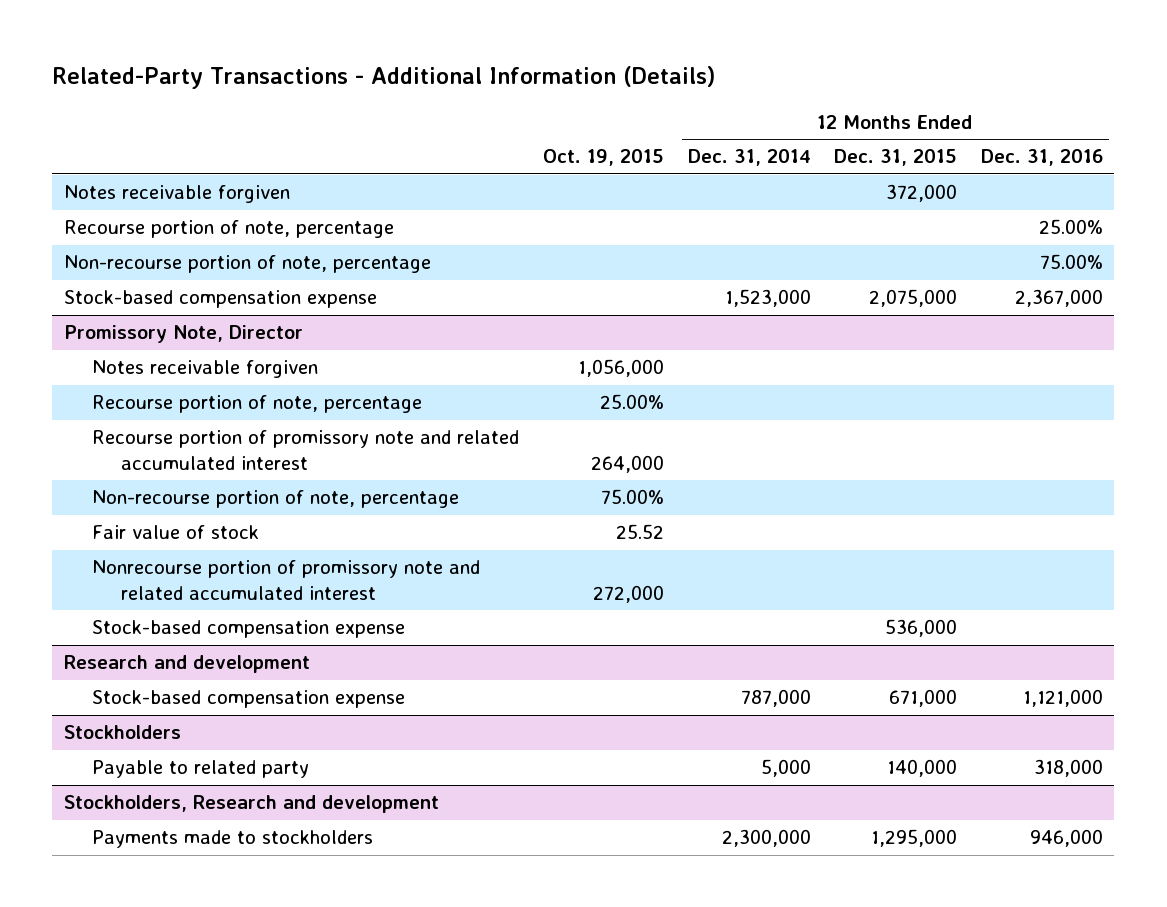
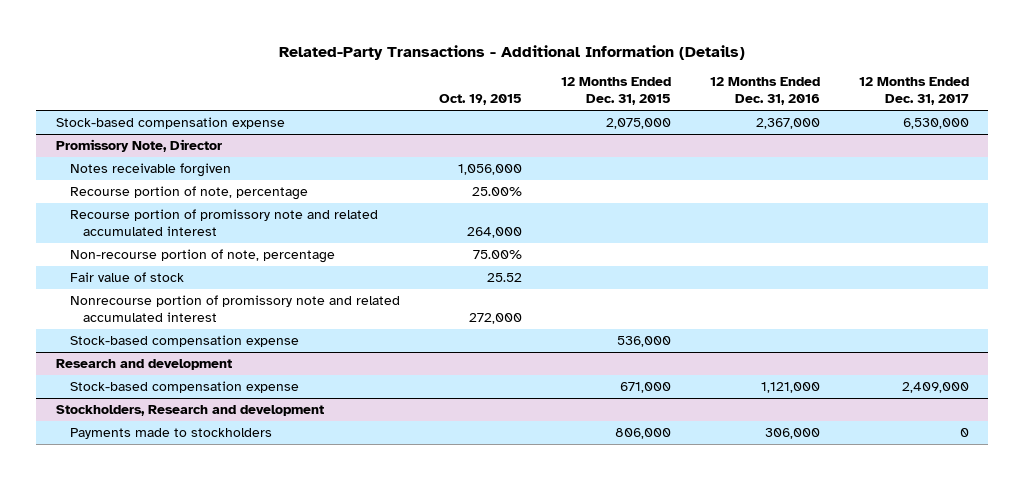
[687,149,811,167] Dec. 31, 2014 -> none
none -> [858,77,969,106] 12 Months Ended Dec. 31, 2017
[63,185,290,204] Notes receivable forgiven -> none
[63,220,394,239] Recourse portion of note, percentage -> none
[63,255,431,274] Non-recourse portion of note, percentage -> none
[63,725,181,740] Stockholders -> none
[92,760,310,779] Payable to related party -> none
[871,829,958,848] 1,295,000 -> [614,428,671,440] 806,000
[1029,829,1103,848] 946,000 -> [764,428,820,440] 306,000

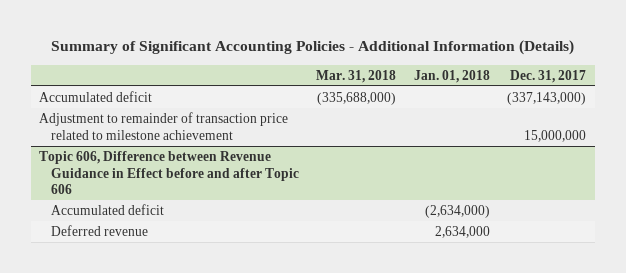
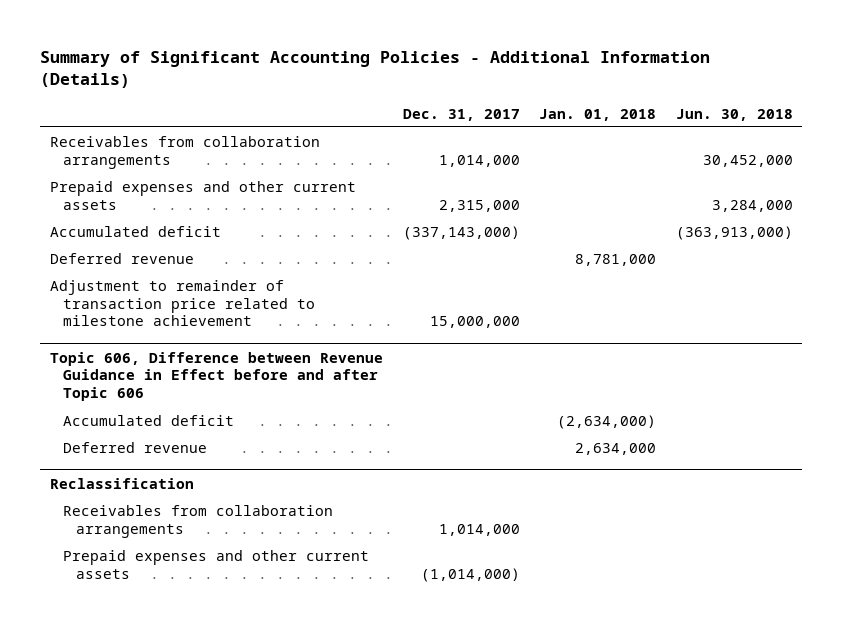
[316,69,397,83] Mar. 31, 2018 -> none
none -> [675,108,793,121] Jun. 30, 2018
none -> [49,135,320,169] Receivables from collaboration arrangements
none -> [49,180,356,210] Prepaid expenses and other current assets
none -> [49,252,194,264] Deferred revenue
none -> [49,477,194,489] Reclassification
none -> [63,504,334,538] Receivables from collaboration arrangements
none -> [63,549,370,579] Prepaid expenses and other current assets

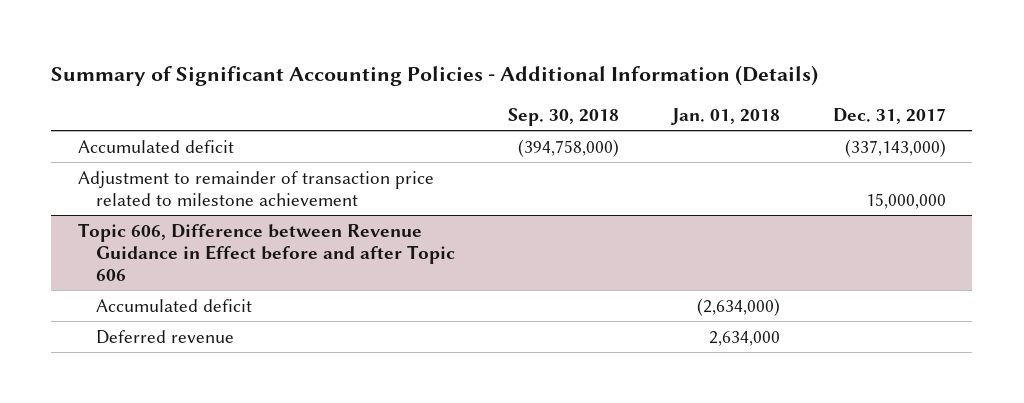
[675,108,793,121] Jun. 30, 2018 -> none
none -> [507,108,619,127] Sep. 30, 2018
[49,135,320,169] Receivables from collaboration arrangements -> none
[49,180,356,210] Prepaid expenses and other current assets -> none
[49,252,194,264] Deferred revenue -> none
[49,477,194,489] Reclassification -> none
[63,504,334,538] Receivables from collaboration arrangements -> none
[63,549,370,579] Prepaid expenses and other current assets -> none

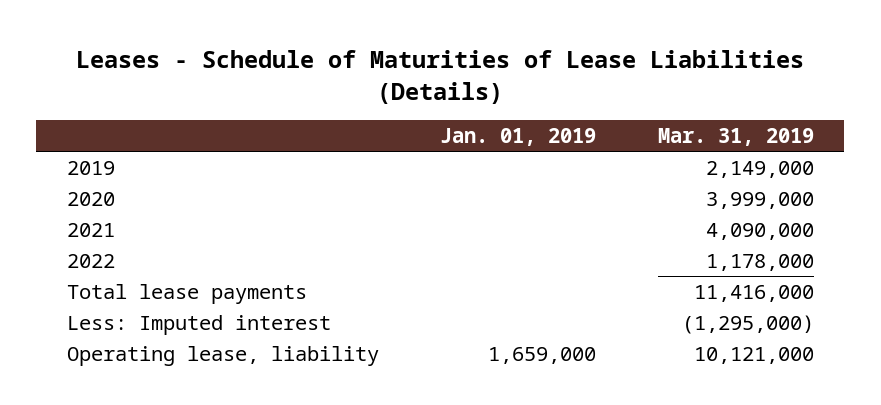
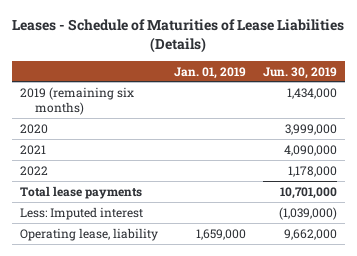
[657,128,814,147] Mar. 31, 2019 -> none
none -> [262,66,337,79] Jun. 30, 2019
[66,160,115,175] 2019 -> [19,86,134,115] 2019 (remaining six months)

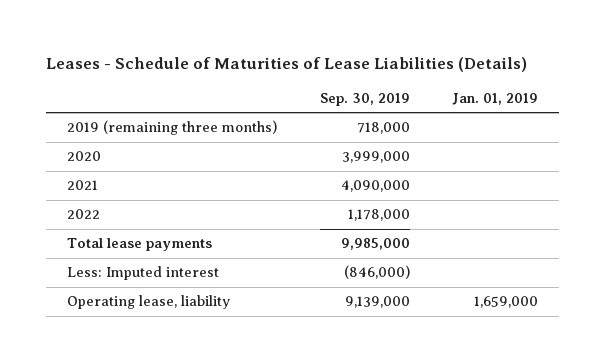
[262,66,337,79] Jun. 30, 2019 -> none
none -> [319,92,410,106] Sep. 30, 2019
[19,86,134,115] 2019 (remaining six months) -> [67,120,278,136] 2019 (remaining three months)

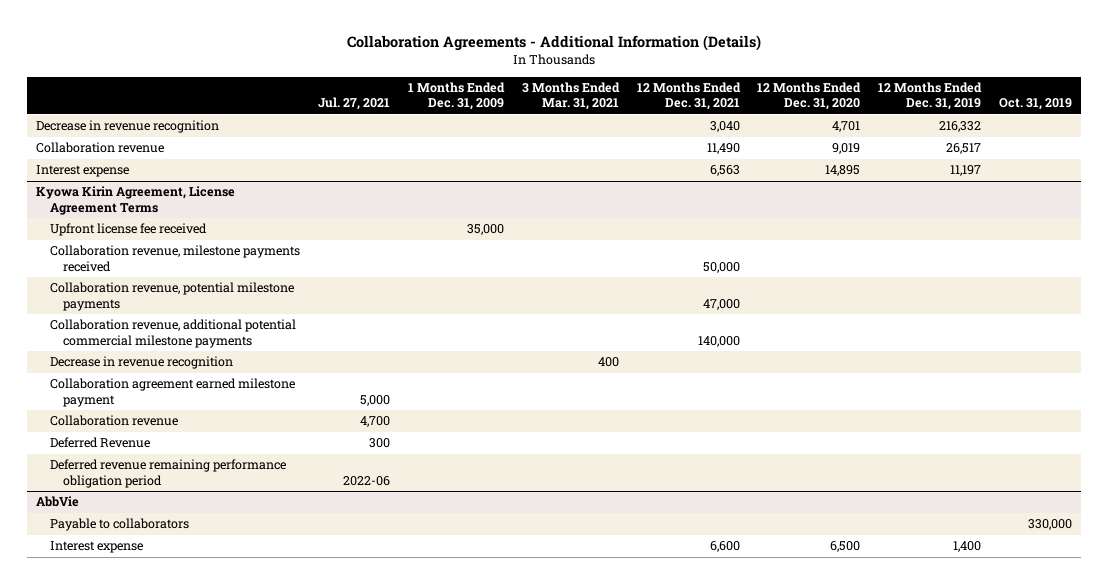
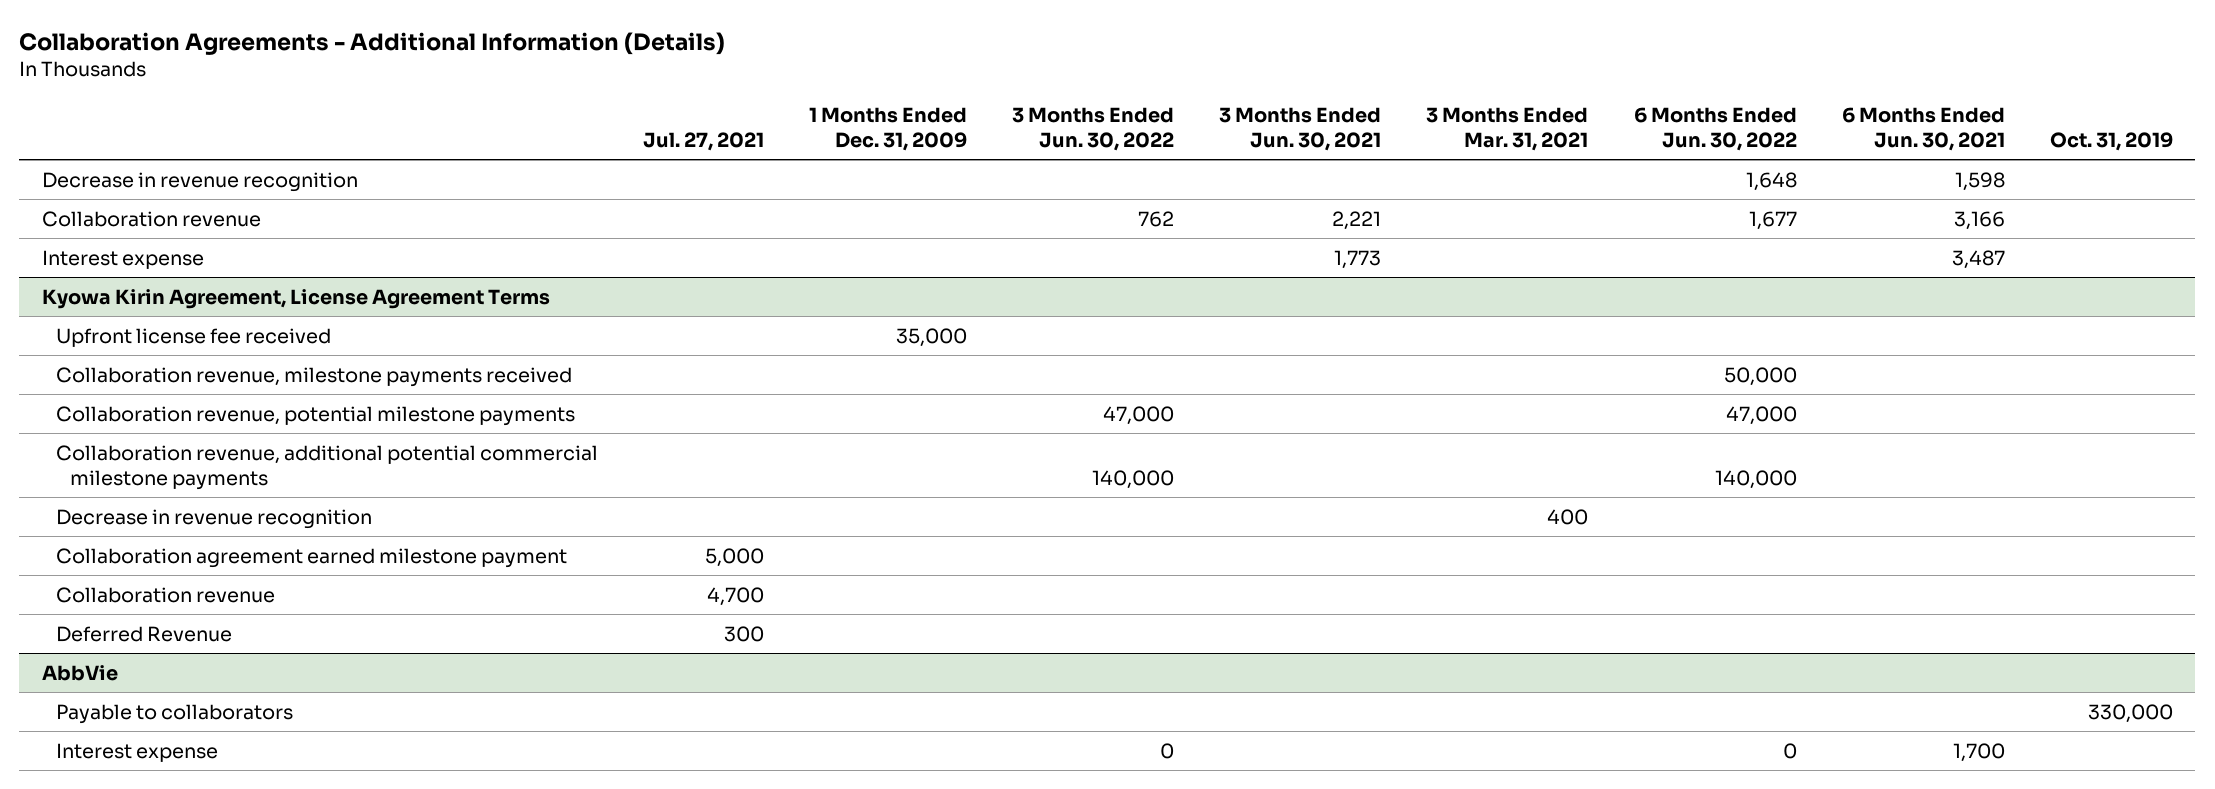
[636,82,741,111] 12 Months Ended Dec. 31, 2021 -> none
[757,82,862,111] 12 Months Ended Dec. 31, 2020 -> none
[878,82,983,111] 12 Months Ended Dec. 31, 2019 -> none
none -> [1012,106,1175,151] 3 Months Ended Jun. 30, 2022
none -> [1219,106,1382,151] 3 Months Ended Jun. 30, 2021
none -> [1633,106,1797,151] 6 Months Ended Jun. 30, 2022
none -> [1841,106,2005,151] 6 Months Ended Jun. 30, 2021
[49,459,286,488] Deferred revenue remaining performance obligation period -> none

